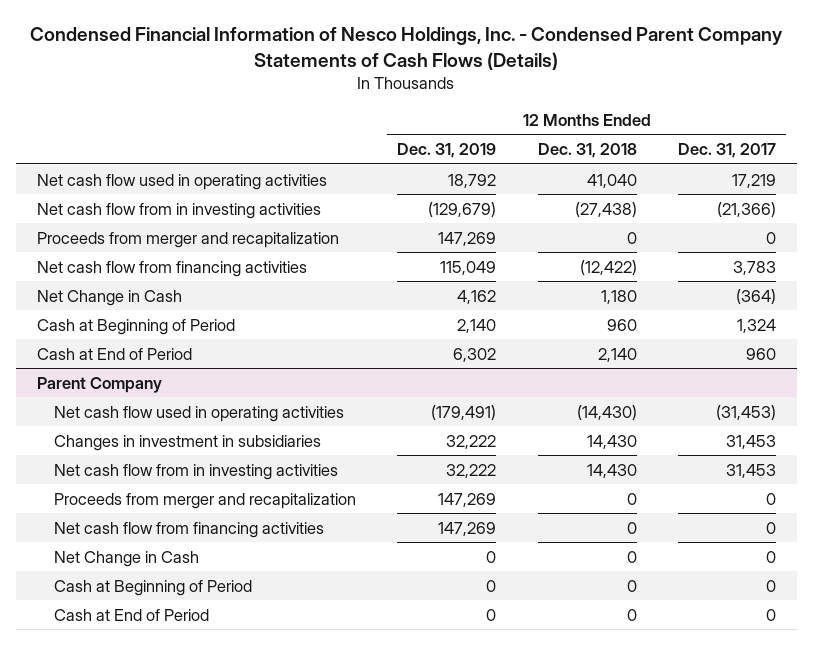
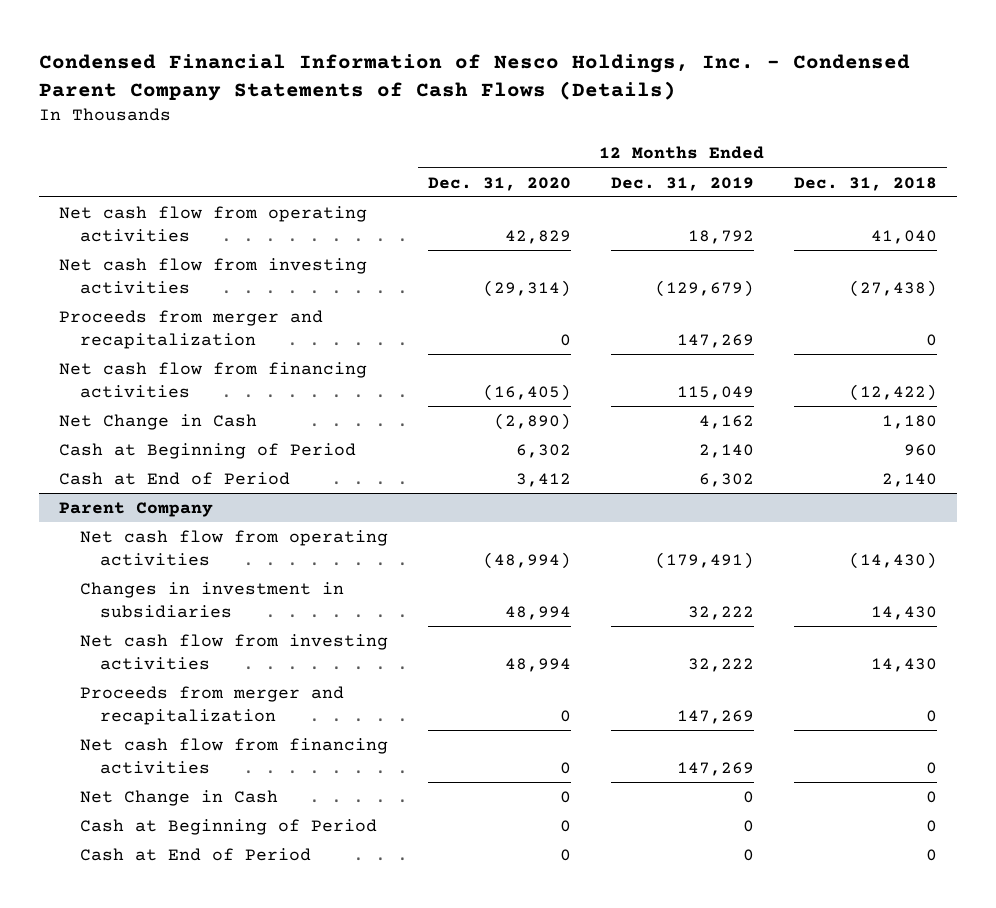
[678,142,777,158] Dec. 31, 2017 -> none
none -> [427,176,571,191] Dec. 31, 2020
[36,173,327,190] Net cash flow used in operating activities -> [59,205,368,242] Net cash flow from operating activities
[36,202,321,219] Net cash flow from in investing activities -> [59,257,368,294] Net cash flow from investing activities
[53,405,344,422] Net cash flow used in operating activities -> [79,529,388,566] Net cash flow from operating activities
[53,463,338,480] Net cash flow from in investing activities -> [79,633,388,670] Net cash flow from investing activities

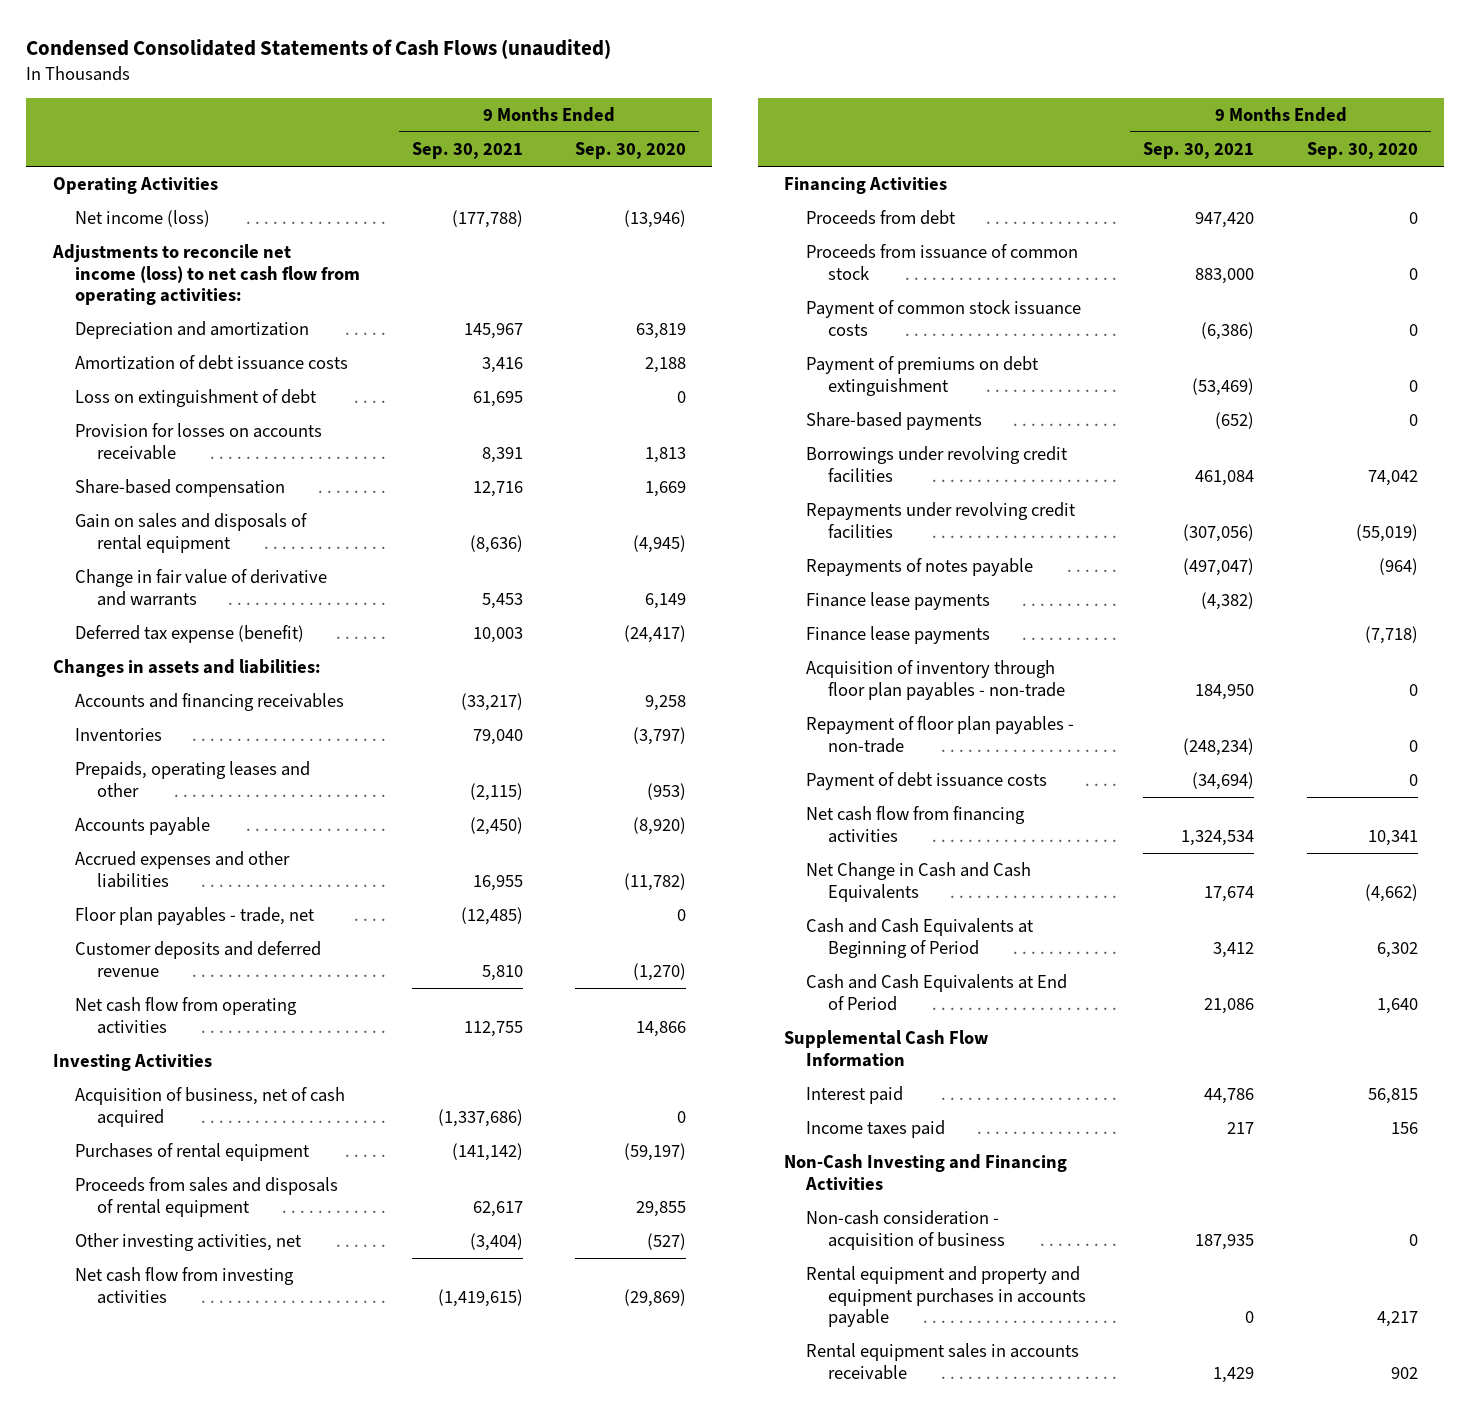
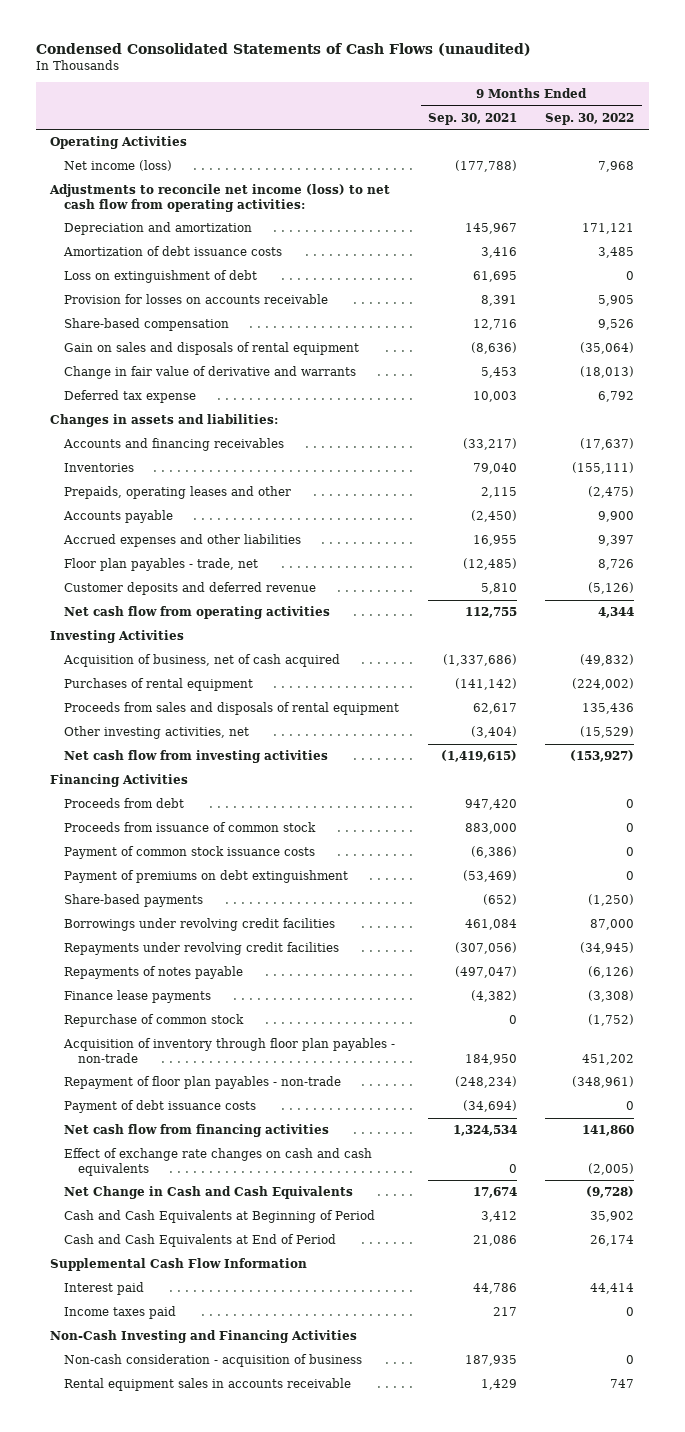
[575,142,687,160] Sep. 30, 2020 -> none
none -> [545,112,635,125] Sep. 30, 2022
[74,625,304,644] Deferred tax expense (benefit) -> [64,390,197,404] Deferred tax expense
[469,782,523,801] (2,115) -> [480,487,517,499] 2,115
[806,626,991,645] Finance lease payments -> none
none -> [64,1014,245,1028] Repurchase of common stock
none -> [64,1148,373,1176] Effect of exchange rate changes on cash and cash equivalents
[806,1266,1087,1328] Rental equipment and property and equipment purchases in accounts payable -> none

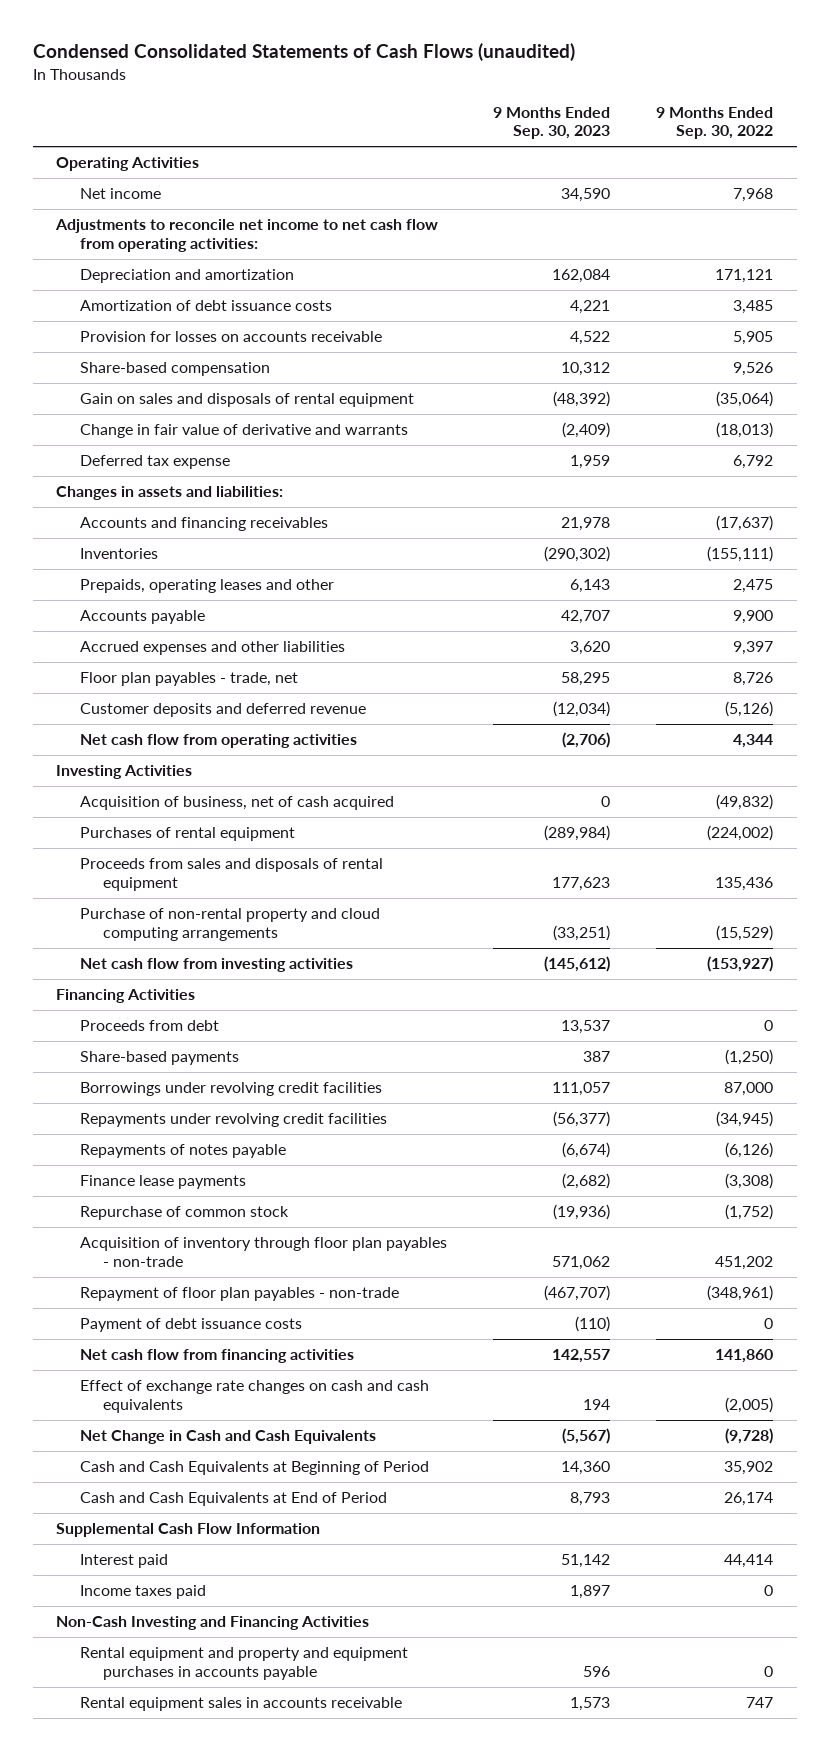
[427,112,517,125] Sep. 30, 2021 -> none
none -> [493,106,611,140] 9 Months Ended Sep. 30, 2023
[64,160,173,172] Net income (loss) -> [79,188,161,200] Net income
[49,184,391,212] Adjustments to reconcile net income (loss) to net cash flow from operating activities: -> [55,219,439,253] Adjustments to reconcile net income to net cash flow from operating activities:
[64,270,258,284] Loss on extinguishment of debt -> none
[588,486,635,499] (2,475) -> [733,579,774,594] 2,475
[64,726,250,740] Other investing activities, net -> [79,908,380,942] Purchase of non-rental property and cloud computing arrangements
[64,822,317,833] Proceeds from issuance of common stock -> none
[64,846,316,860] Payment of common stock issuance costs -> none
[64,870,349,884] Payment of premiums on debt extinguishment -> none
[64,1354,363,1368] Non-cash consideration - acquisition of business -> none
none -> [79,1647,408,1681] Rental equipment and property and equipment purchases in accounts payable

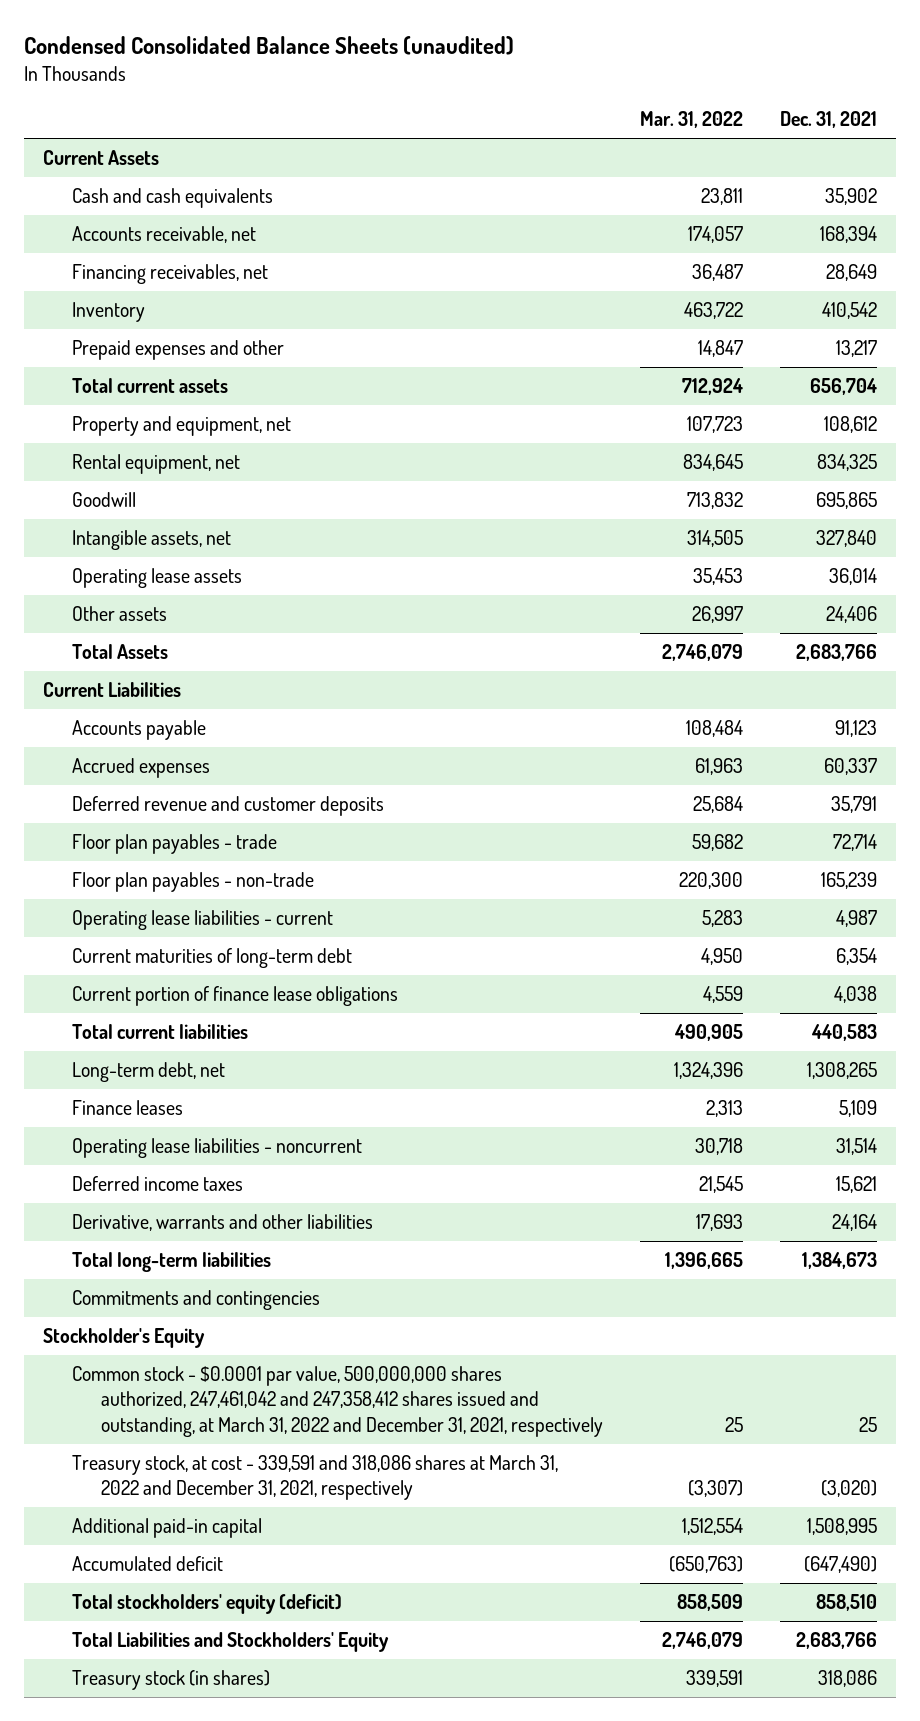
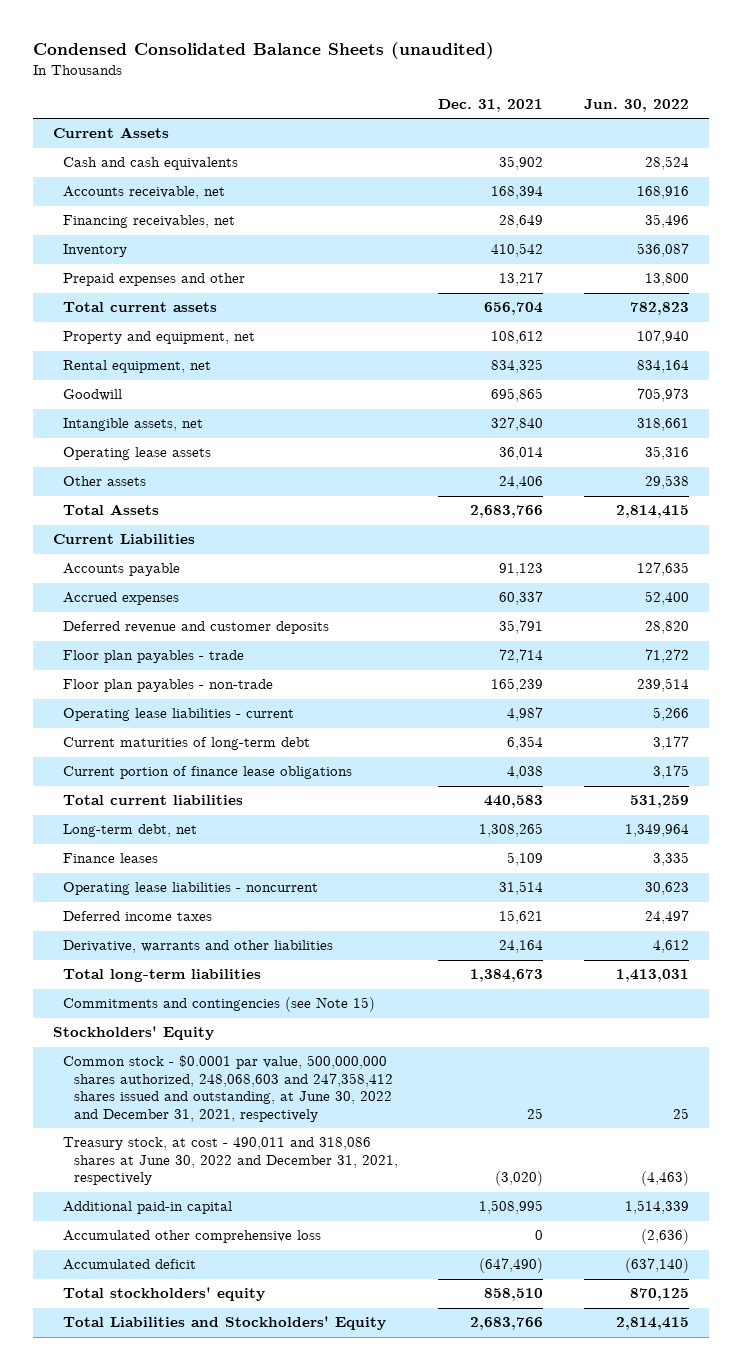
[640,111,744,129] Mar. 31, 2022 -> none
none -> [583,98,689,112] Jun. 30, 2022
[71,1290,320,1311] Commitments and contingencies -> [63,997,376,1013] Commitments and contingencies (see Note 15)
[42,1328,205,1349] Stockholder's Equity -> [52,1026,214,1041] Stockholders' Equity
[71,1366,604,1437] Common stock - $0.0001 par value, 500,000,000 shares authorized, 247,461,042 and 247,358,412 shares issued and outstanding, at March 31, 2022 and December 31, 2021, respectively -> [63,1055,394,1122] Common stock - $0.0001 par value, 500,000,000 shares authorized, 248,068,603 and 247,358,412 shares issued and outstanding, at June 30, 2022 and December 31, 2021, respectively
[71,1455,558,1501] Treasury stock, at cost - 339,591 and 318,086 shares at March 31, 2022 and December 31, 2021, respectively -> [63,1137,399,1186] Treasury stock, at cost - 490,011 and 318,086 shares at June 30, 2022 and December 31, 2021, respectively
none -> [63,1230,322,1244] Accumulated other comprehensive loss
[71,1594,342,1615] Total stockholders' equity (deficit) -> [63,1287,266,1302] Total stockholders' equity
[71,1670,270,1691] Treasury stock (in shares) -> none

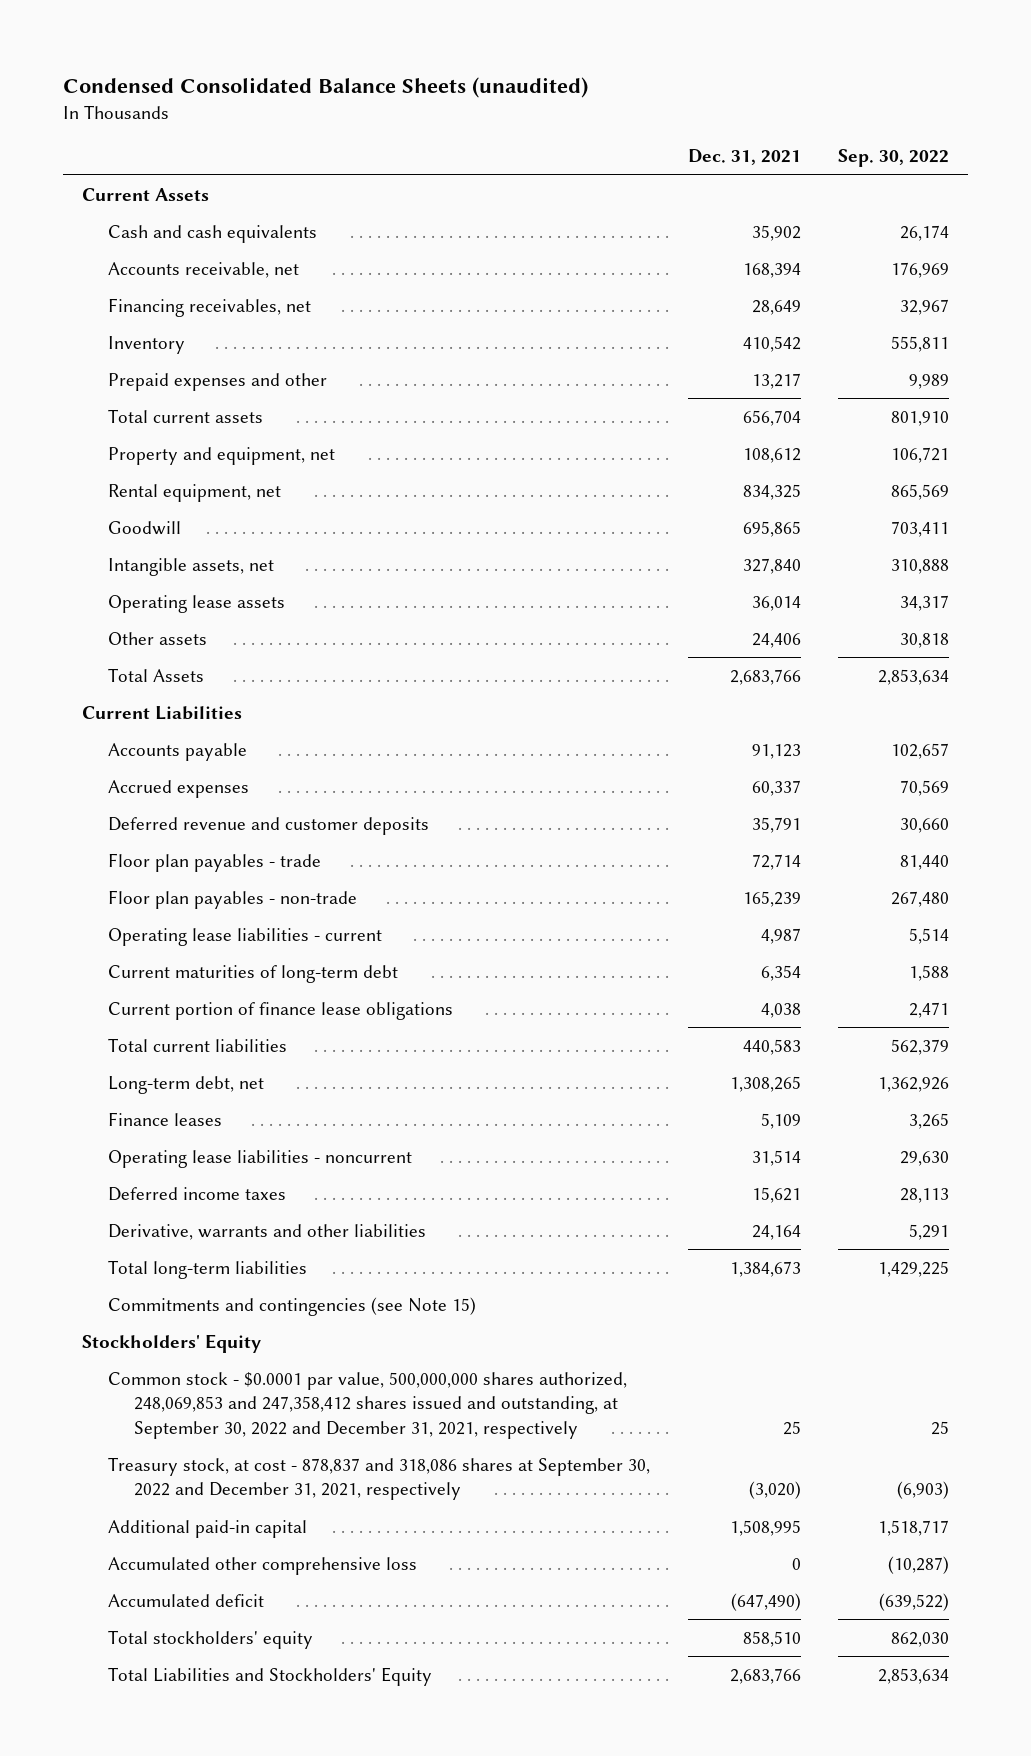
[583,98,689,112] Jun. 30, 2022 -> none
none -> [838,149,950,168] Sep. 30, 2022
[63,1055,394,1122] Common stock - $0.0001 par value, 500,000,000 shares authorized, 248,068,603 and 247,358,412 shares issued and outstanding, at June 30, 2022 and December 31, 2021, respectively -> [108,1371,628,1440] Common stock - $0.0001 par value, 500,000,000 shares authorized, 248,069,853 and 247,358,412 shares issued and outstanding, at September 30, 2022 and December 31, 2021, respectively
[63,1137,399,1186] Treasury stock, at cost - 490,011 and 318,086 shares at June 30, 2022 and December 31, 2021, respectively -> [108,1456,651,1501] Treasury stock, at cost - 878,837 and 318,086 shares at September 30, 2022 and December 31, 2021, respectively

